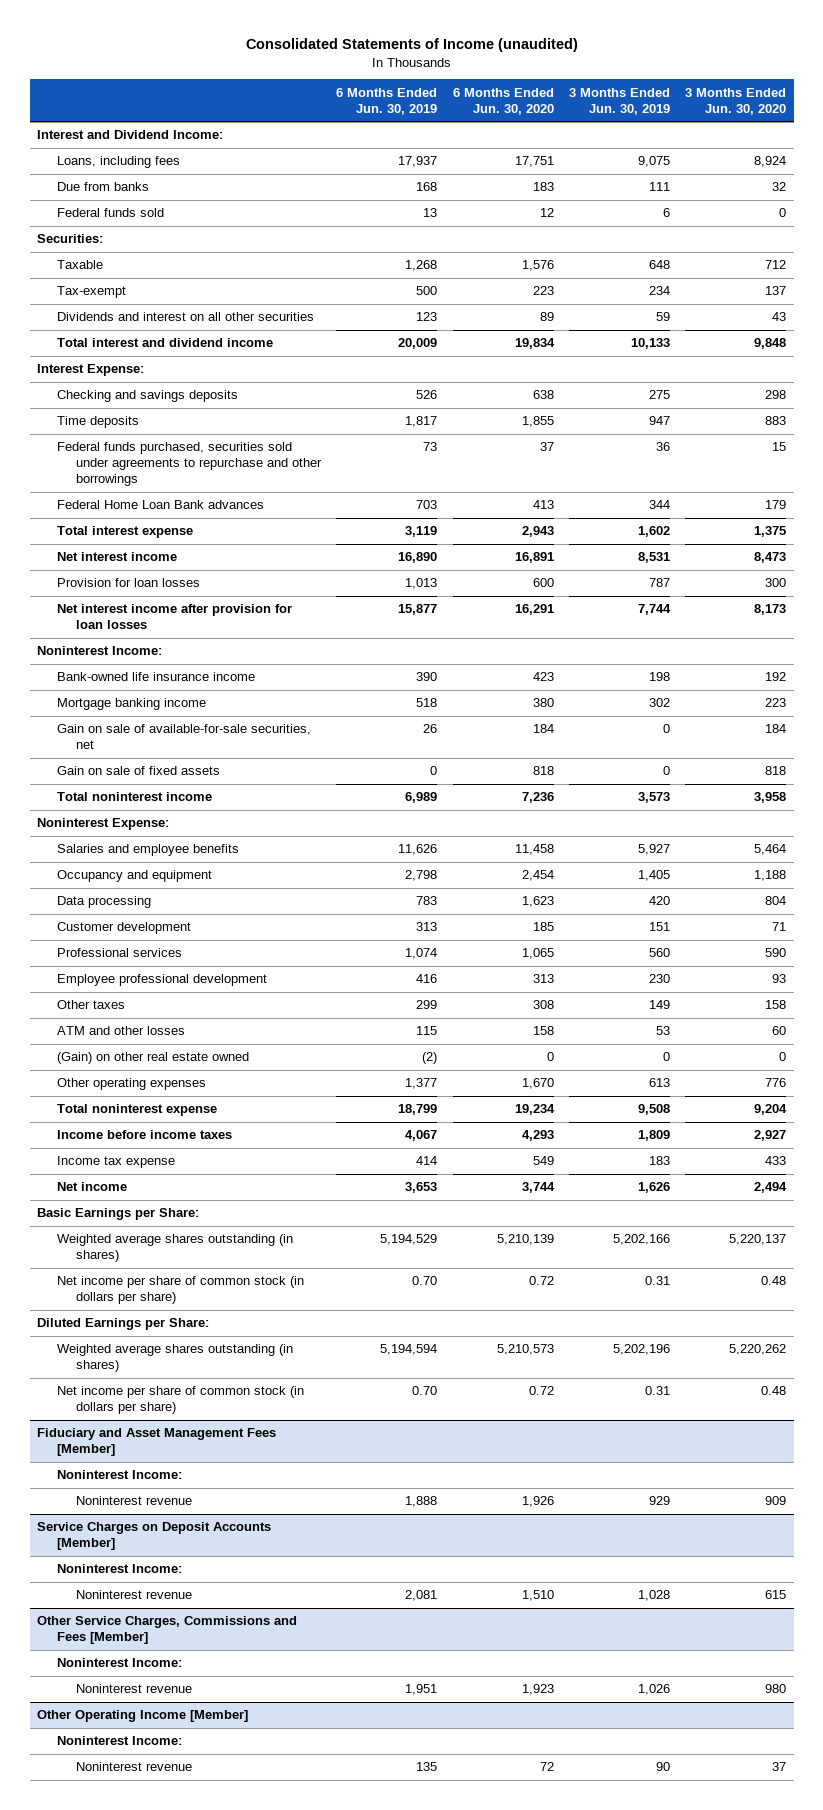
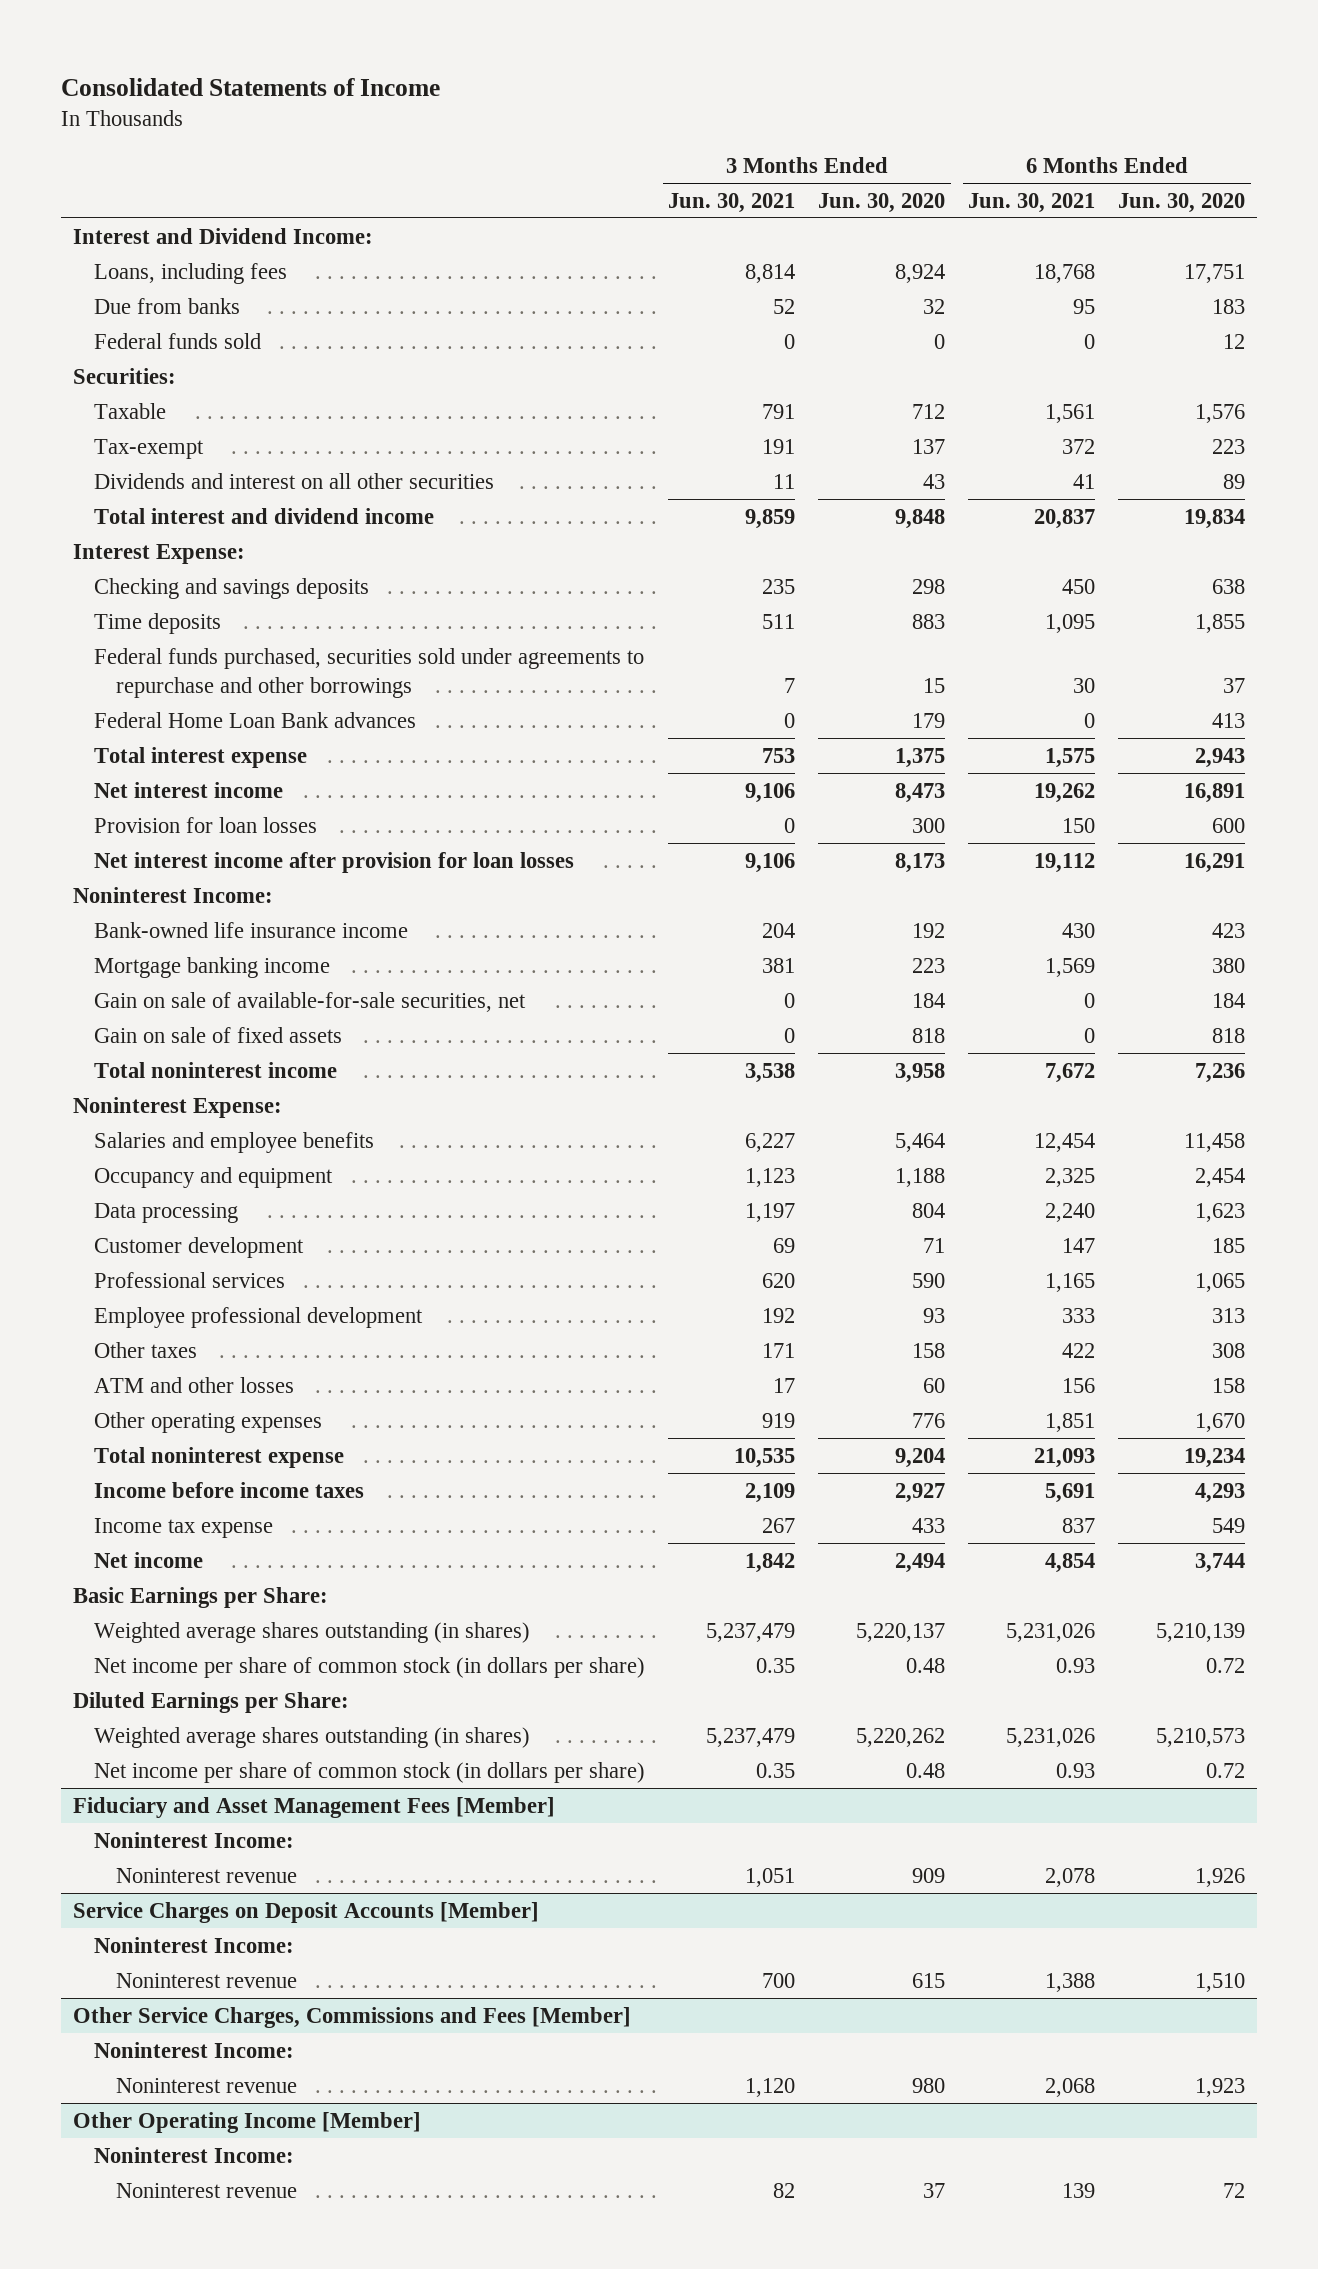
[245,38,578,53] Consolidated Statements of Income (unaudited) -> [61,78,441,97] Consolidated Statements of Income
[336,87,438,115] 6 Months Ended Jun. 30, 2019 -> none
[568,87,670,115] 3 Months Ended Jun. 30, 2019 -> none
none -> [668,192,796,213] Jun. 30, 2021
none -> [968,192,1096,213] Jun. 30, 2021
[56,1052,249,1065] (Gain) on other real estate owned -> none

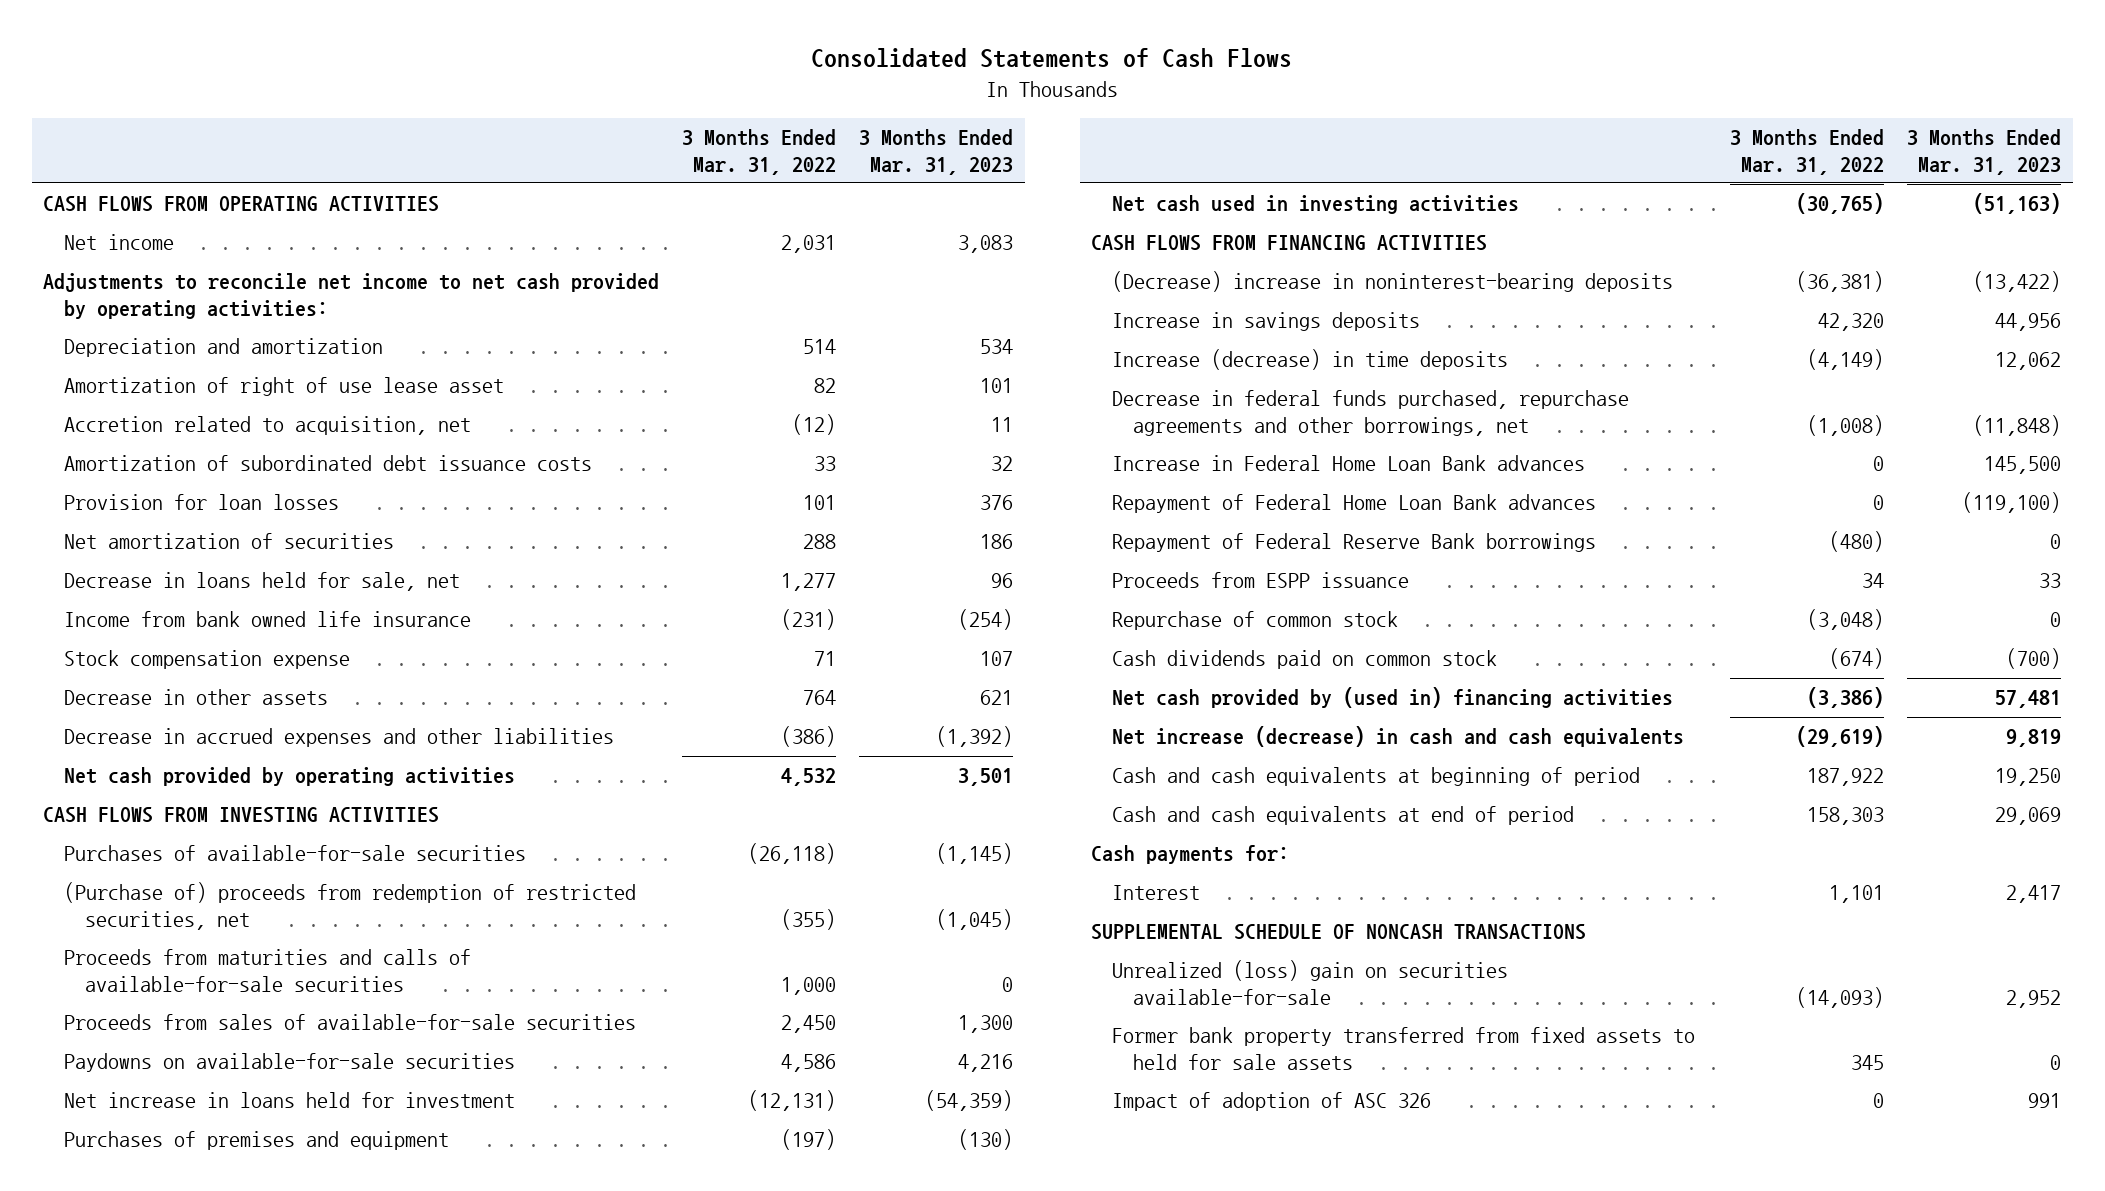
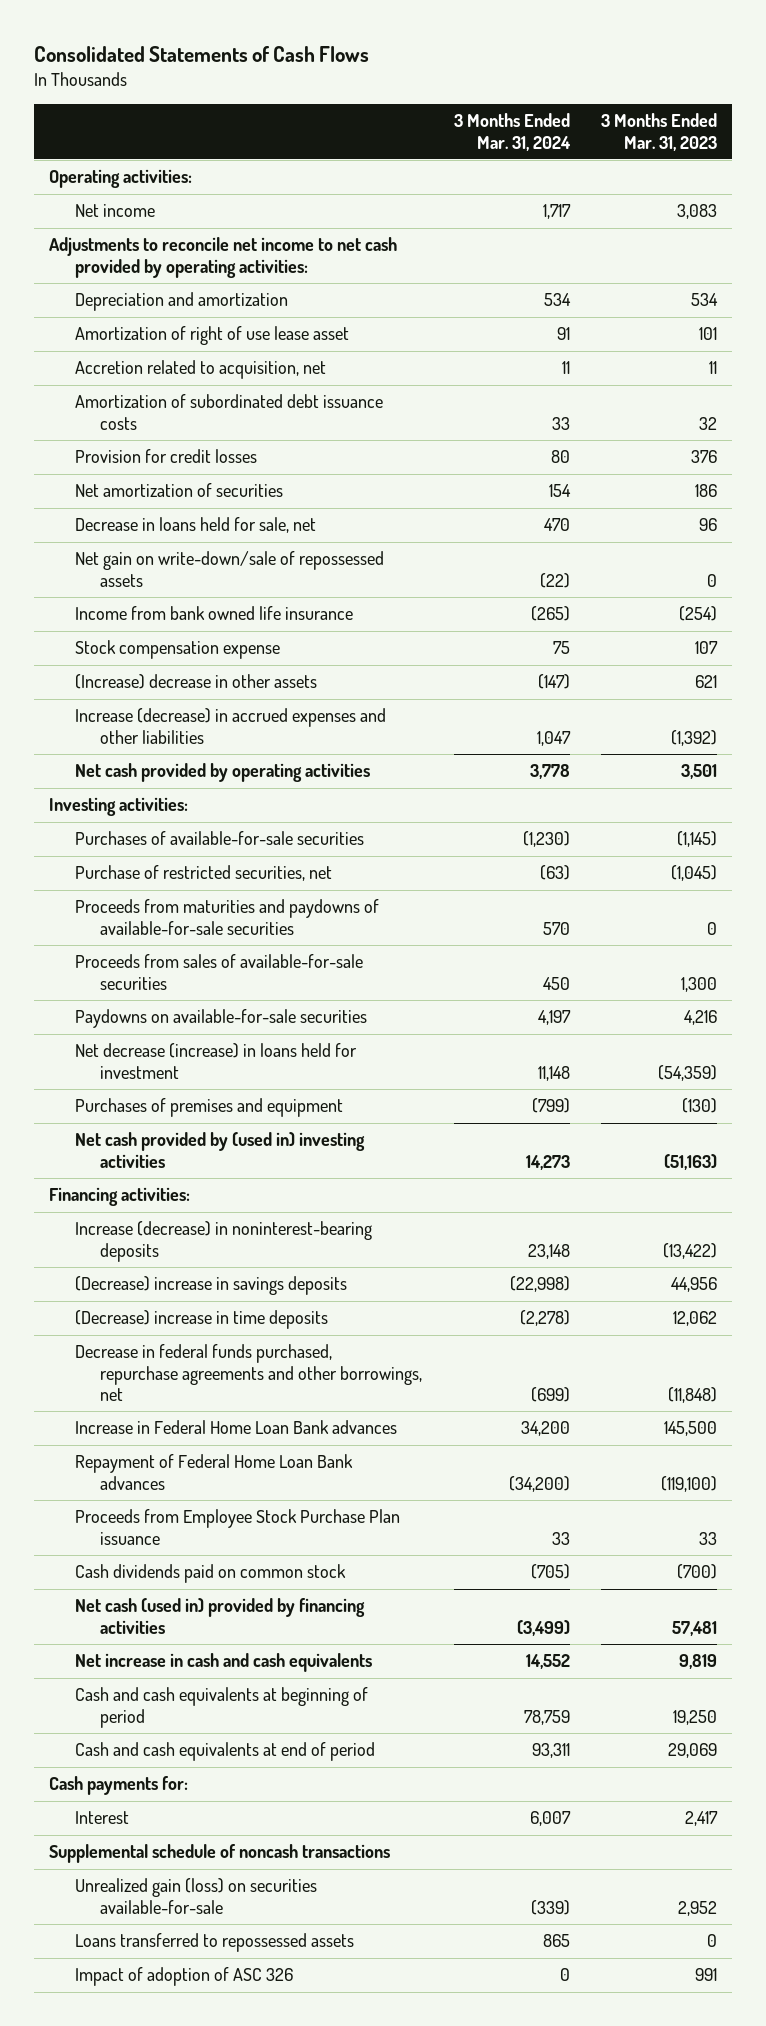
[682,129,837,175] 3 Months Ended Mar. 31, 2022 -> none
none -> [453,113,571,151] 3 Months Ended Mar. 31, 2024
[43,196,440,213] CASH FLOWS FROM OPERATING ACTIVITIES -> [49,169,193,189] Operating activities:
[64,494,340,511] Provision for loan losses -> [74,449,257,464] Provision for credit losses
none -> [74,551,384,587] Net gain on write-down/sale of repossessed assets
[64,689,329,706] Decrease in other assets -> [74,674,317,690] (Increase) decrease in other assets
[64,728,615,748] Decrease in accrued expenses and other liabilities -> [74,708,386,744] Increase (decrease) in accrued expenses and other liabilities
[43,807,440,824] CASH FLOWS FROM INVESTING ACTIVITIES -> [49,797,189,817] Investing activities:
[64,882,637,930] (Purchase of) proceeds from redemption of restricted securities, net -> [74,865,332,882] Purchase of restricted securities, net
[64,949,472,992] Proceeds from maturities and calls of available-for-sale securities -> [74,899,379,935] Proceeds from maturities and paydowns of available-for-sale securities
[64,1092,516,1109] Net increase in loans held for investment -> [74,1043,357,1079] Net decrease (increase) in loans held for investment
[1112,195,1520,215] Net cash used in investing activities -> [74,1132,365,1168] Net cash provided by (used in) investing activities
[1091,235,1488,252] CASH FLOWS FROM FINANCING ACTIVITIES -> [49,1187,191,1207] Financing activities:
[1112,271,1674,293] (Decrease) increase in noninterest-bearing deposits -> [74,1221,372,1262] Increase (decrease) in noninterest-bearing deposits
[1112,312,1421,332] Increase in savings deposits -> [74,1276,347,1296] (Decrease) increase in savings deposits
[1112,349,1509,371] Increase (decrease) in time deposits -> [74,1310,328,1330] (Decrease) increase in time deposits
[1112,533,1597,553] Repayment of Federal Reserve Bank borrowings -> none
[1112,611,1399,631] Repurchase of common stock -> none
[1112,572,1410,589] Proceeds from ESPP issuance -> [74,1509,400,1545] Proceeds from Employee Stock Purchase Plan issuance
[1112,687,1674,709] Net cash provided by (used in) financing activities -> [74,1598,365,1634] Net cash (used in) provided by financing activities
[1112,726,1685,748] Net increase (decrease) in cash and cash equivalents -> [74,1653,372,1673] Net increase in cash and cash equivalents
[1112,1027,1696,1070] Former bank property transferred from fixed assets to held for sale assets -> none
[1091,924,1587,941] SUPPLEMENTAL SCHEDULE OF NONCASH TRANSACTIONS -> [49,1844,391,1864] Supplemental schedule of noncash transactions
[1112,960,1509,1005] Unrealized (loss) gain on securities available-for-sale -> [74,1878,317,1914] Unrealized gain (loss) on securities available-for-sale
none -> [74,1933,354,1953] Loans transferred to repossessed assets

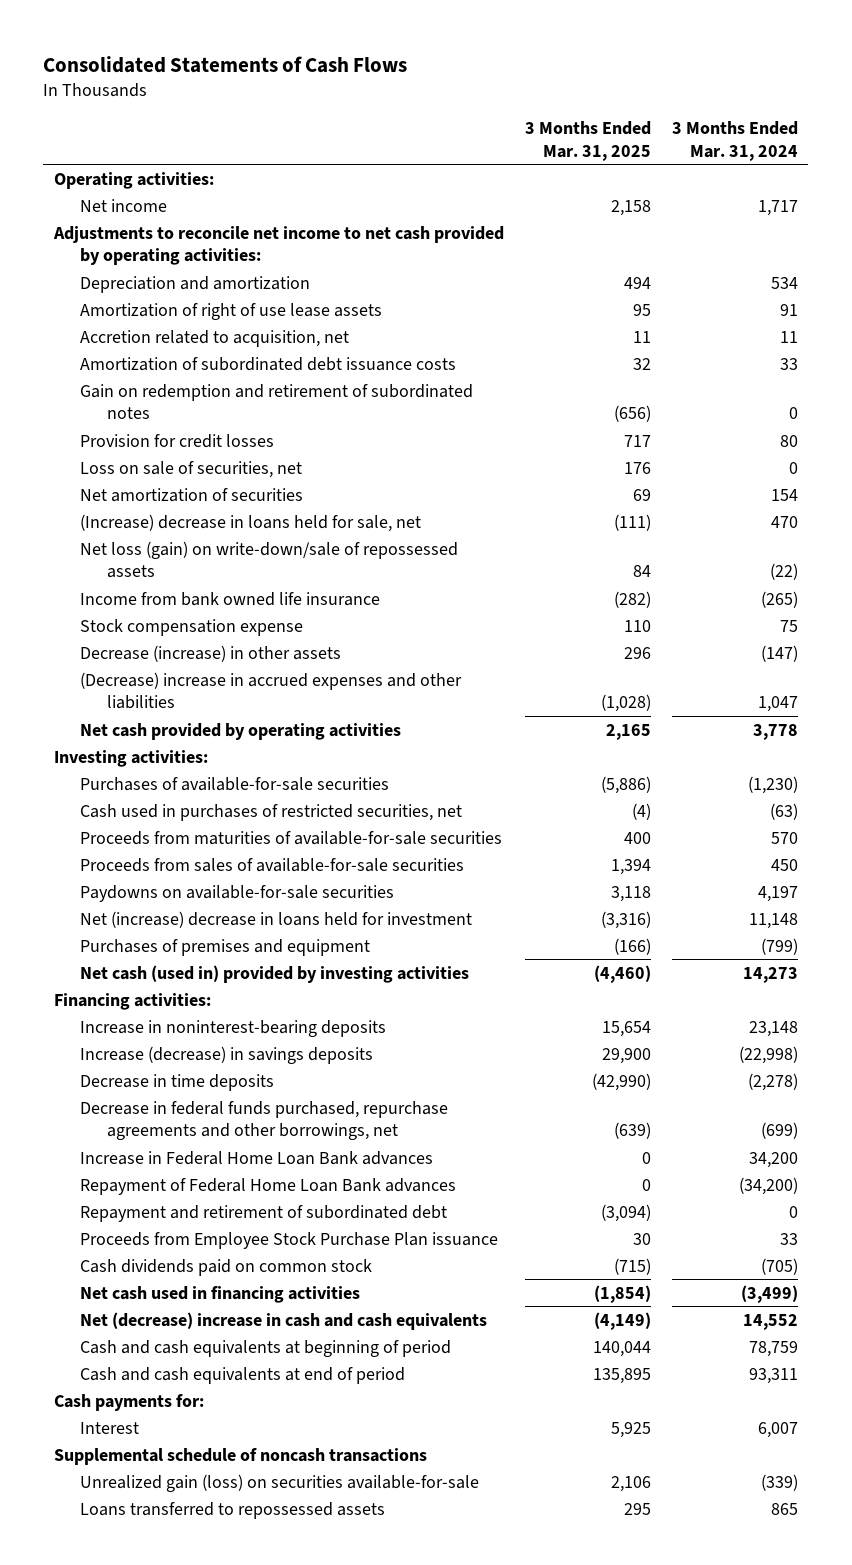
[600,113,717,151] 3 Months Ended Mar. 31, 2023 -> none
none -> [524,121,651,161] 3 Months Ended Mar. 31, 2025
[74,326,349,346] Amortization of right of use lease asset -> [80,302,383,320] Amortization of right of use lease assets
none -> [80,383,474,419] Gain on redemption and retirement of subordinated notes
none -> [80,460,303,478] Loss on sale of securities, net
[74,517,316,534] Decrease in loans held for sale, net -> [80,513,422,532] (Increase) decrease in loans held for sale, net
[74,551,384,587] Net gain on write-down/sale of repossessed assets -> [80,540,459,578] Net loss (gain) on write-down/sale of repossessed assets
[74,674,317,690] (Increase) decrease in other assets -> [80,644,342,662] Decrease (increase) in other assets
[74,708,386,744] Increase (decrease) in accrued expenses and other liabilities -> [80,671,463,709] (Decrease) increase in accrued expenses and other liabilities
[74,865,332,882] Purchase of restricted securities, net -> none
none -> [80,803,463,821] Cash used in purchases of restricted securities, net
[74,899,379,935] Proceeds from maturities and paydowns of available-for-sale securities -> [80,830,503,845] Proceeds from maturities of available-for-sale securities
[74,1043,357,1079] Net decrease (increase) in loans held for investment -> [80,910,473,928] Net (increase) decrease in loans held for investment
[74,1132,365,1168] Net cash provided by (used in) investing activities -> [80,964,470,983] Net cash (used in) provided by investing activities
[74,1221,372,1262] Increase (decrease) in noninterest-bearing deposits -> [80,1019,387,1037] Increase in noninterest-bearing deposits
[74,1276,347,1296] (Decrease) increase in savings deposits -> [80,1045,374,1064] Increase (decrease) in savings deposits
[74,1310,328,1330] (Decrease) increase in time deposits -> [80,1073,275,1091] Decrease in time deposits
none -> [80,1204,448,1222] Repayment and retirement of subordinated debt
[74,1598,365,1634] Net cash (used in) provided by financing activities -> [80,1285,361,1303] Net cash used in financing activities
[74,1653,372,1673] Net increase in cash and cash equivalents -> [80,1311,488,1330] Net (decrease) increase in cash and cash equivalents
[74,1967,293,1987] Impact of adoption of ASC 326 -> none

